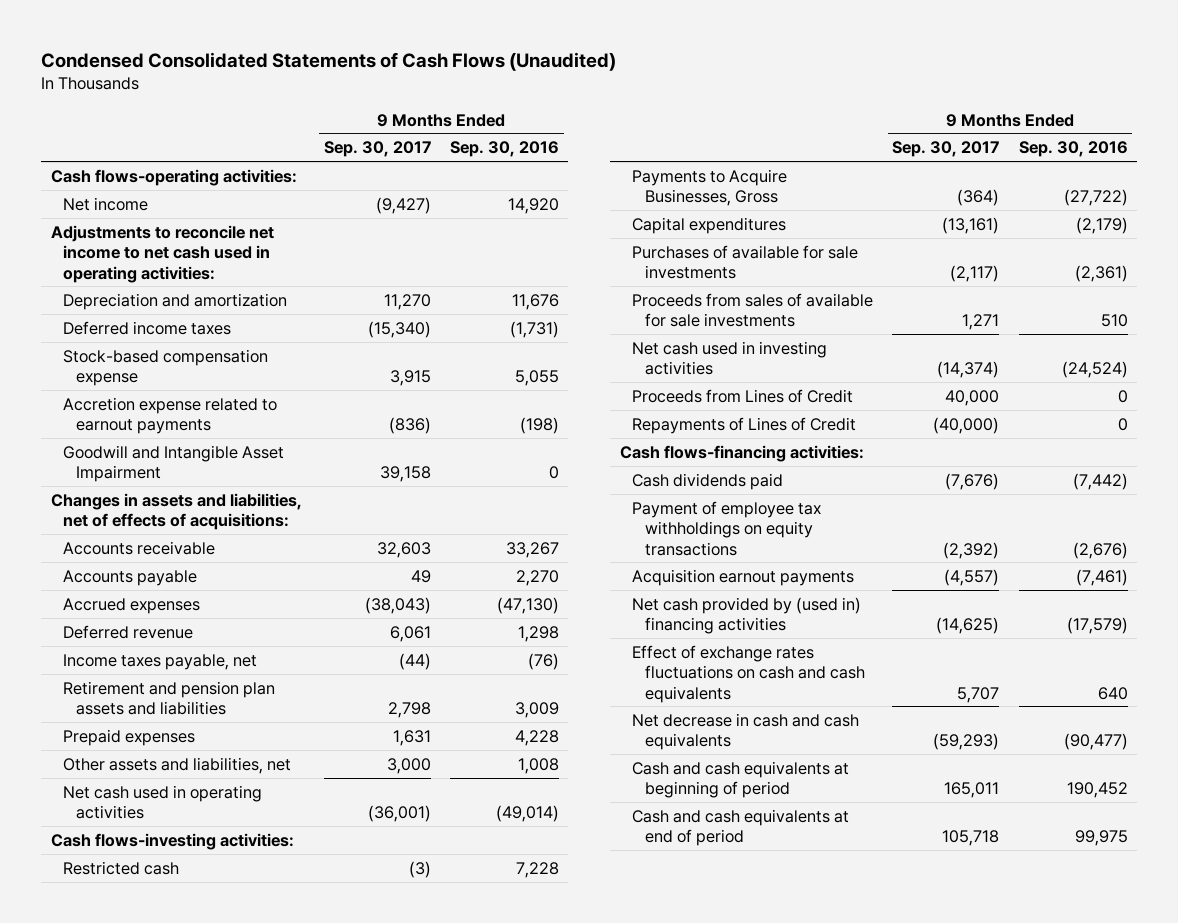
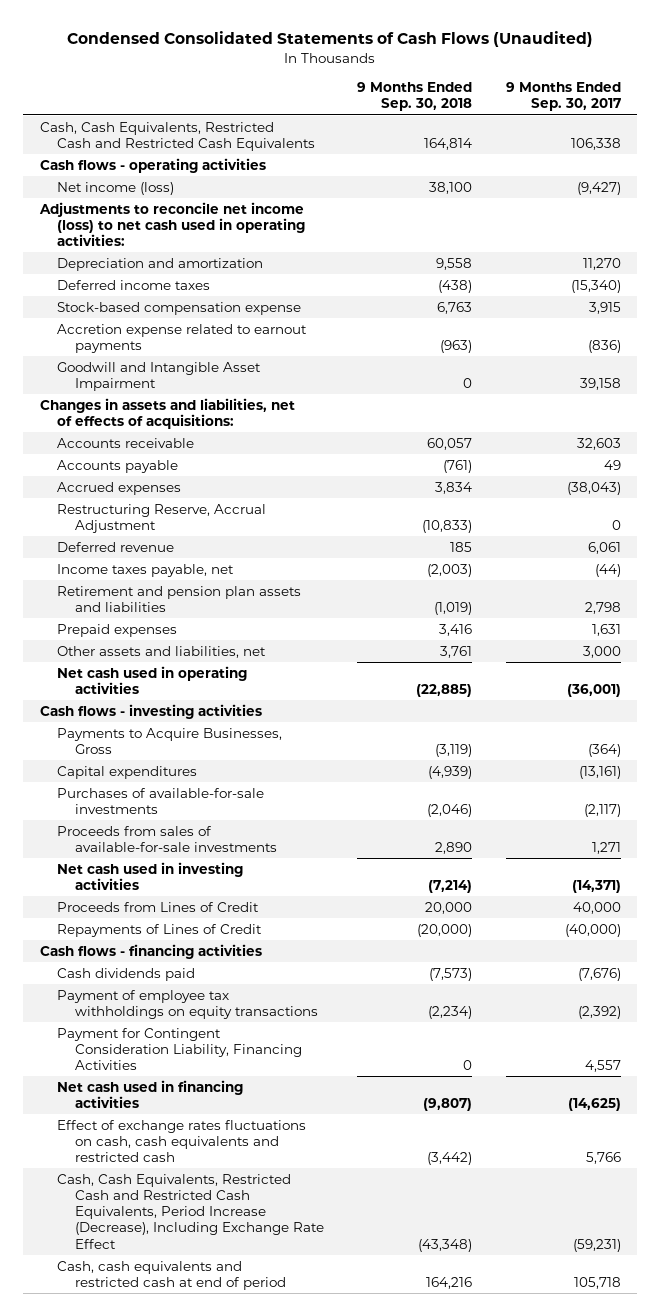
[449,141,559,158] Sep. 30, 2016 -> none
none -> [357,82,473,112] 9 Months Ended Sep. 30, 2018
none -> [39,121,316,152] Cash, Cash Equivalents, Restricted Cash and Restricted Cash Equivalents
[50,168,297,186] Cash flows-operating activities: -> [39,157,266,173] Cash flows - operating activities
[63,196,149,211] Net income -> [57,181,175,195] Net income (loss)
[50,224,274,283] Adjustments to reconcile net income to net cash used in operating activities: -> [38,201,306,247] Adjustments to reconcile net income (loss) to net cash used in operating activities:
none -> [57,503,267,534] Restructuring Reserve, Accrual Adjustment
[63,860,180,875] Restricted cash -> none
[50,832,294,850] Cash flows-investing activities: -> [39,703,262,719] Cash flows - investing activities
[632,244,859,280] Purchases of available for sale investments -> [57,787,265,815] Purchases of available-for-sale investments
[632,292,874,328] Proceeds from sales of available for sale investments -> [57,825,277,853] Proceeds from sales of available-for-sale investments
[937,361,1000,379] (14,374) -> [571,880,621,894] (14,371)
[619,444,864,462] Cash flows-financing activities: -> [39,943,262,959] Cash flows - financing activities
[632,568,855,586] Acquisition earnout payments -> none
[632,712,860,751] Net decrease in cash and cash equivalents -> none
[632,808,850,847] Cash and cash equivalents at end of period -> none
none -> [57,1027,302,1071] Payment for Contingent Consideration Liability, Financing Activities
[632,596,862,635] Net cash provided by (used in) financing activities -> [57,1079,244,1109] Net cash used in financing activities
[632,644,865,703] Effect of exchange rates fluctuations on cash and cash equivalents -> [57,1119,307,1163] Effect of exchange rates fluctuations on cash, cash equivalents and restricted cash
[957,686,1000,703] 5,707 -> [585,1152,621,1165] 5,766
none -> [57,1173,324,1249] Cash, Cash Equivalents, Restricted Cash and Restricted Cash Equivalents, Period Increase (Decrease), Including Exchange Rate Effect
[632,760,850,799] Cash and cash equivalents at beginning of period -> [57,1260,286,1291] Cash, cash equivalents and restricted cash at end of period
[944,782,1000,799] 165,011 -> [573,1277,621,1290] 105,718

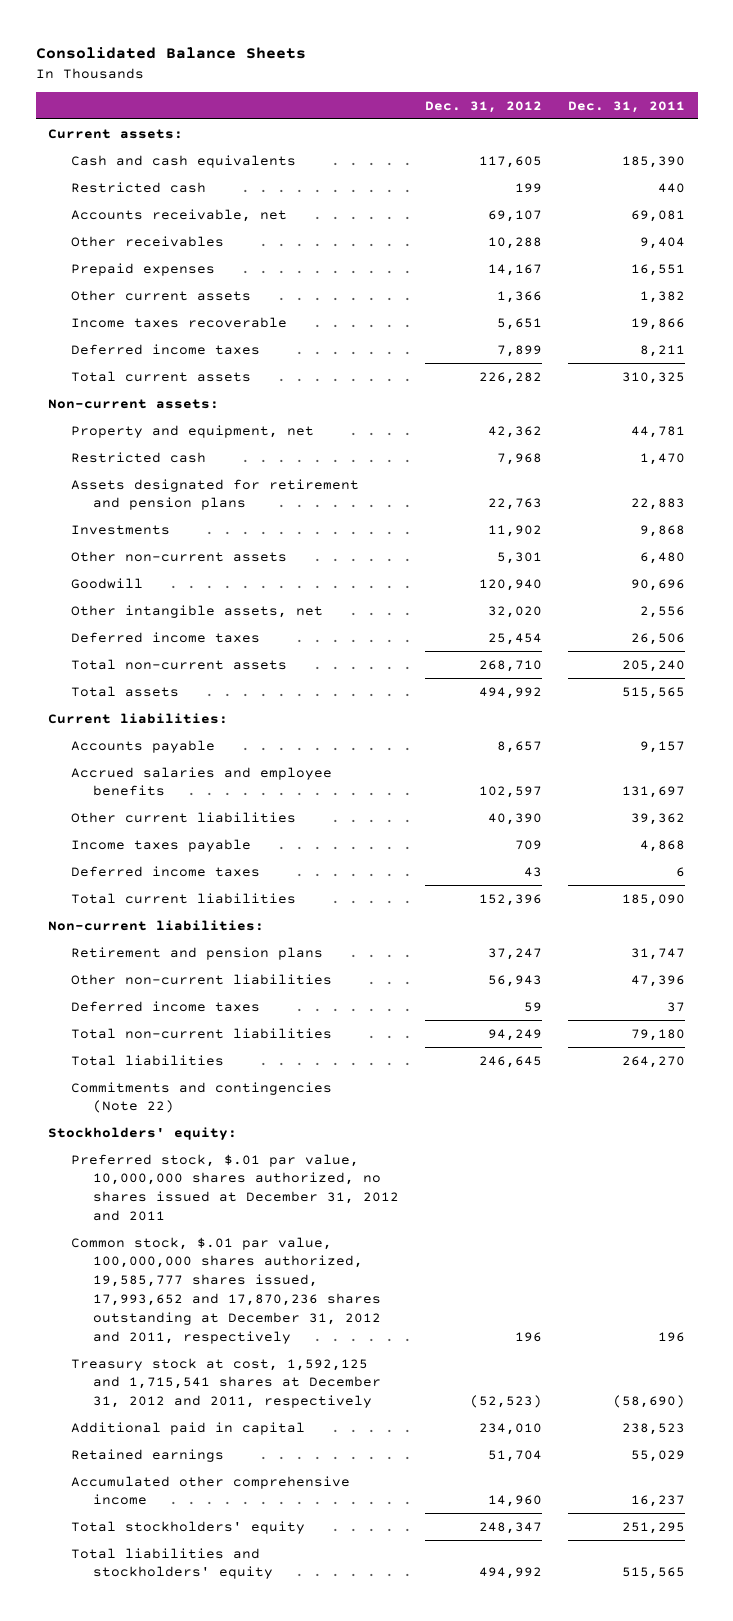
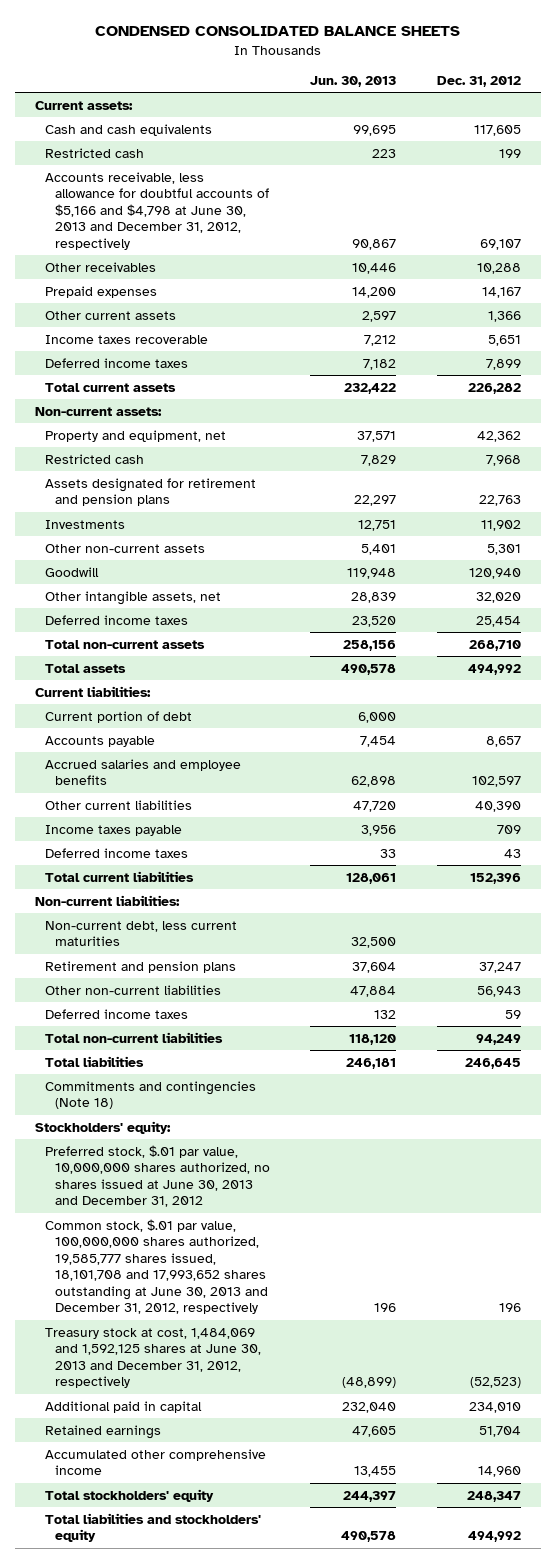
[35,47,306,60] Consolidated Balance Sheets -> [95,26,461,37] CONDENSED CONSOLIDATED BALANCE SHEETS
[567,100,685,113] Dec. 31, 2011 -> none
none -> [310,75,397,87] Jun. 30, 2013
[70,208,287,222] Accounts receivable, net -> [45,171,269,250] Accounts receivable, less allowance for doubtful accounts of $5,166 and $4,798 at June 30, 2013 and December 31, 2012, respectively
none -> [45,710,193,723] Current portion of debt
none -> [45,920,238,947] Non-current debt, less current maturities
[70,1081,332,1114] Commitments and contingencies (Note 22) -> [45,1080,257,1110] Commitments and contingencies (Note 18)
[70,1153,400,1222] Preferred stock, $.01 par value, 10,000,000 shares authorized, no shares issued at December 31, 2012 and 2011 -> [45,1144,270,1208] Preferred stock, $.01 par value, 10,000,000 shares authorized, no shares issued at June 30, 2013 and December 31, 2012
[70,1236,382,1344] Common stock, $.01 par value, 100,000,000 shares authorized, 19,585,777 shares issued, 17,993,652 and 17,870,236 shares outstanding at December 31, 2012 and 2011, respectively -> [45,1218,268,1315] Common stock, $.01 par value, 100,000,000 shares authorized, 19,585,777 shares issued, 18,101,708 and 17,993,652 shares outstanding at June 30, 2013 and December 31, 2012, respectively
[70,1357,382,1409] Treasury stock at cost, 1,592,125 and 1,715,541 shares at December 31, 2012 and 2011, respectively -> [45,1327,261,1389] Treasury stock at cost, 1,484,069 and 1,592,125 shares at June 30, 2013 and December 31, 2012, respectively

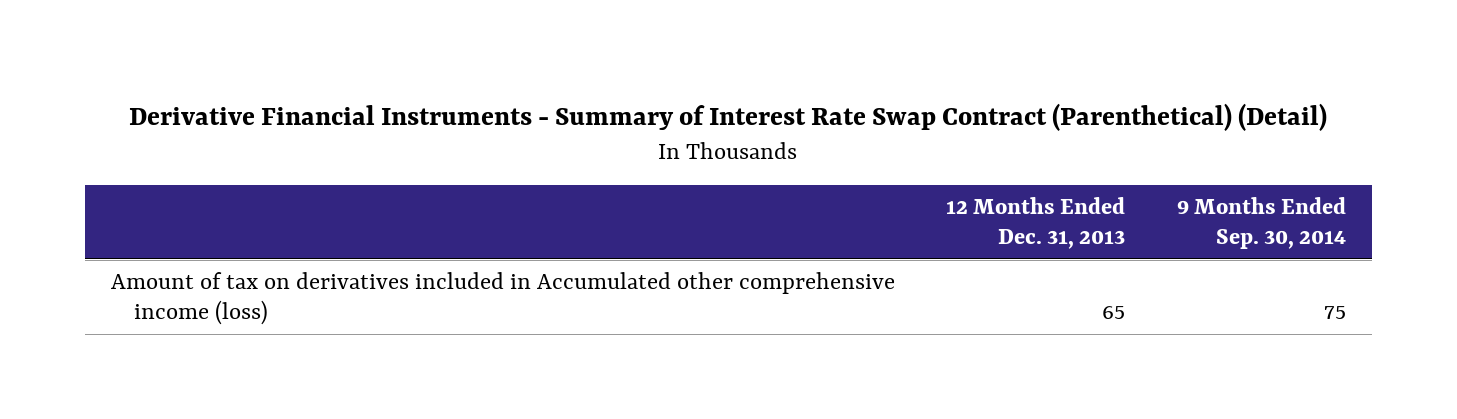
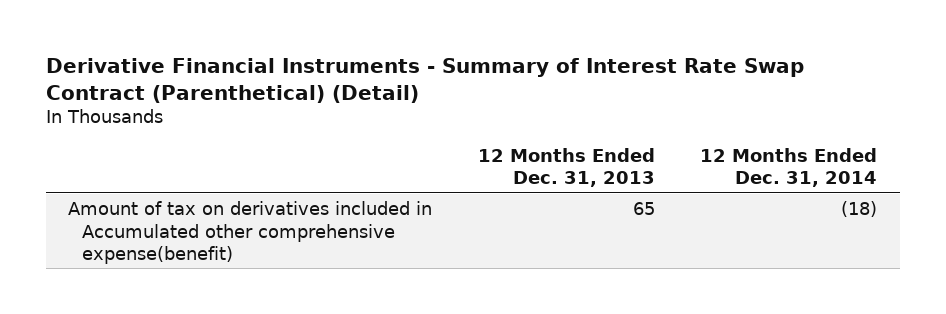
[1177,197,1347,250] 9 Months Ended Sep. 30, 2014 -> none
none -> [700,147,878,188] 12 Months Ended Dec. 31, 2014
[110,272,895,326] Amount of tax on derivatives included in Accumulated other comprehensive income (loss) -> [68,201,433,264] Amount of tax on derivatives included in Accumulated other comprehensive expense(benefit)

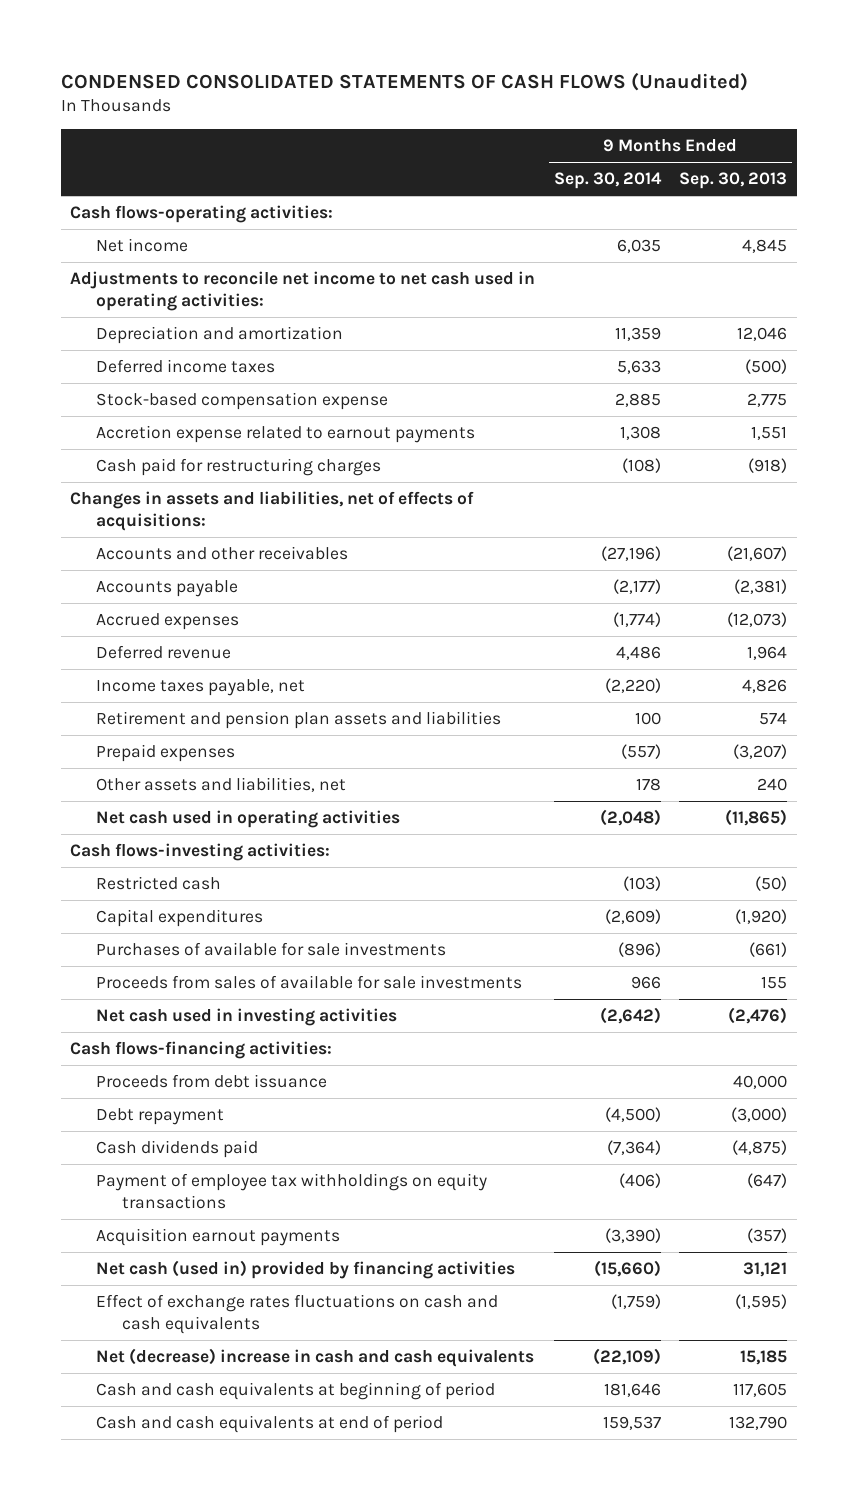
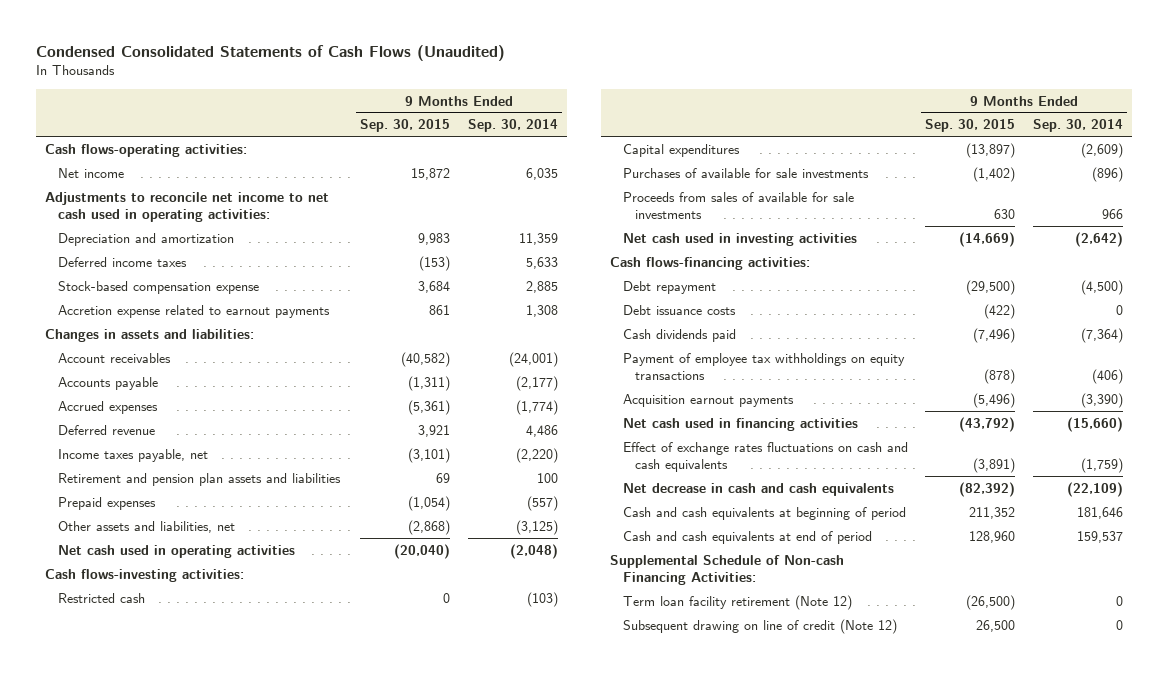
[60,71,748,91] CONDENSED CONSOLIDATED STATEMENTS OF CASH FLOWS (Unaudited) -> [35,45,505,62] Condensed Consolidated Statements of Cash Flows (Unaudited)
[679,172,788,190] Sep. 30, 2013 -> none
none -> [360,119,451,133] Sep. 30, 2015
[96,458,382,477] Cash paid for restructuring charges -> none
[69,491,474,532] Changes in assets and liabilities, net of effects of acquisitions: -> [44,328,254,342] Changes in assets and liabilities:
[96,546,349,561] Accounts and other receivables -> [57,352,171,363] Account receivables
[600,546,661,562] (27,196) -> [508,351,558,367] (24,001)
[635,778,661,792] 178 -> [515,519,558,535] (3,125)
[96,1074,328,1089] Proceeds from debt issuance -> none
none -> [622,304,736,315] Debt issuance costs
[96,1260,516,1280] Net cash (used in) provided by financing activities -> [622,417,858,431] Net cash used in financing activities
[96,1348,535,1368] Net (decrease) increase in cash and cash equivalents -> [622,482,894,496] Net decrease in cash and cash equivalents
none -> [609,554,844,585] Supplemental Schedule of Non-cash Financing Activities:
none -> [622,594,852,610] Term loan facility retirement (Note 12)
none -> [622,618,897,634] Subsequent drawing on line of credit (Note 12)

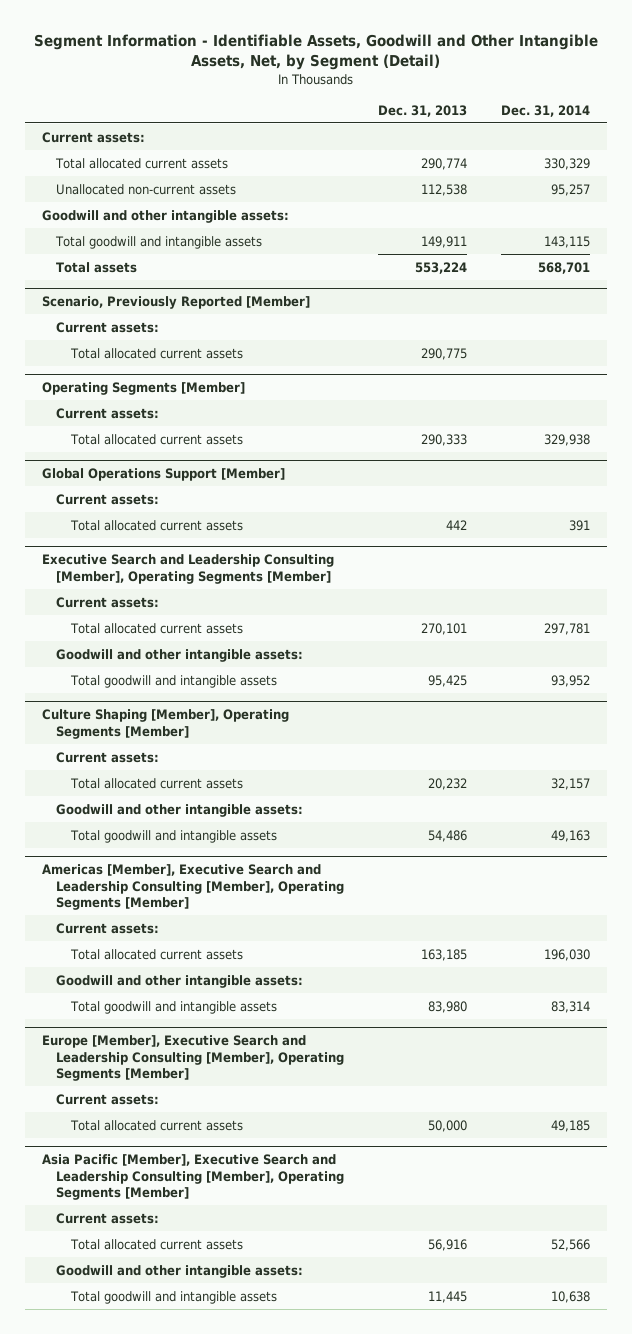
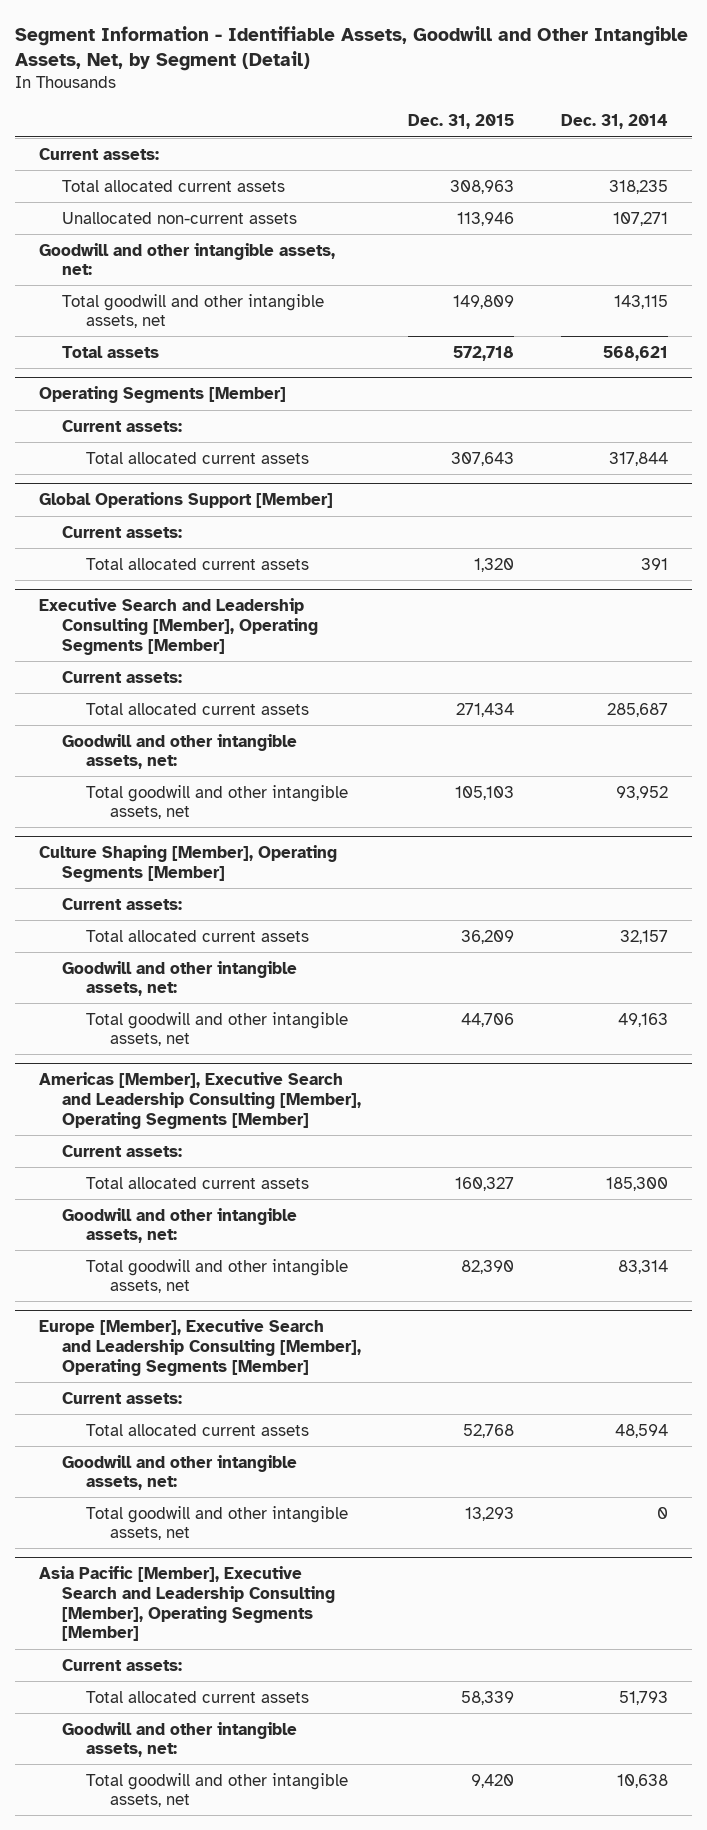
[378,104,468,117] Dec. 31, 2013 -> none
none -> [408,114,515,130] Dec. 31, 2015
[42,295,311,309] Scenario, Previously Reported [Member] -> none
[56,321,160,333] Current assets: -> none
[69,347,243,359] Total allocated current assets -> none
[544,157,591,170] 330,329 -> [609,179,669,194] 318,235
[551,183,591,196] 95,257 -> [613,211,669,226] 107,271
[42,209,290,223] Goodwill and other intangible assets: -> [38,242,335,276] Goodwill and other intangible assets, net:
[55,235,263,249] Total goodwill and intangible assets -> [62,293,325,329] Total goodwill and other intangible assets, net
[538,261,591,274] 568,701 -> [603,345,669,361] 568,621
[544,433,591,446] 329,938 -> [609,451,669,466] 317,844
[544,622,591,635] 297,781 -> [607,702,669,717] 285,687
[56,648,304,662] Goodwill and other intangible assets: -> [62,733,298,770] Goodwill and other intangible assets, net:
[69,674,277,688] Total goodwill and intangible assets -> [85,784,348,820] Total goodwill and other intangible assets, net
[56,803,304,817] Goodwill and other intangible assets: -> [62,960,298,997] Goodwill and other intangible assets, net:
[69,829,277,843] Total goodwill and intangible assets -> [85,1011,348,1047] Total goodwill and other intangible assets, net
[544,948,591,961] 196,030 -> [606,1176,669,1191] 185,300
[56,974,304,988] Goodwill and other intangible assets: -> [62,1207,298,1244] Goodwill and other intangible assets, net:
[69,1000,277,1014] Total goodwill and intangible assets -> [85,1258,348,1294] Total goodwill and other intangible assets, net
[551,1119,591,1132] 49,185 -> [615,1423,669,1438] 48,594
none -> [62,1454,298,1491] Goodwill and other intangible assets, net:
none -> [85,1505,348,1541] Total goodwill and other intangible assets, net
[551,1238,591,1251] 52,566 -> [619,1690,669,1705] 51,793
[56,1264,304,1278] Goodwill and other intangible assets: -> [62,1721,298,1758] Goodwill and other intangible assets, net:
[69,1290,277,1304] Total goodwill and intangible assets -> [85,1772,348,1808] Total goodwill and other intangible assets, net

